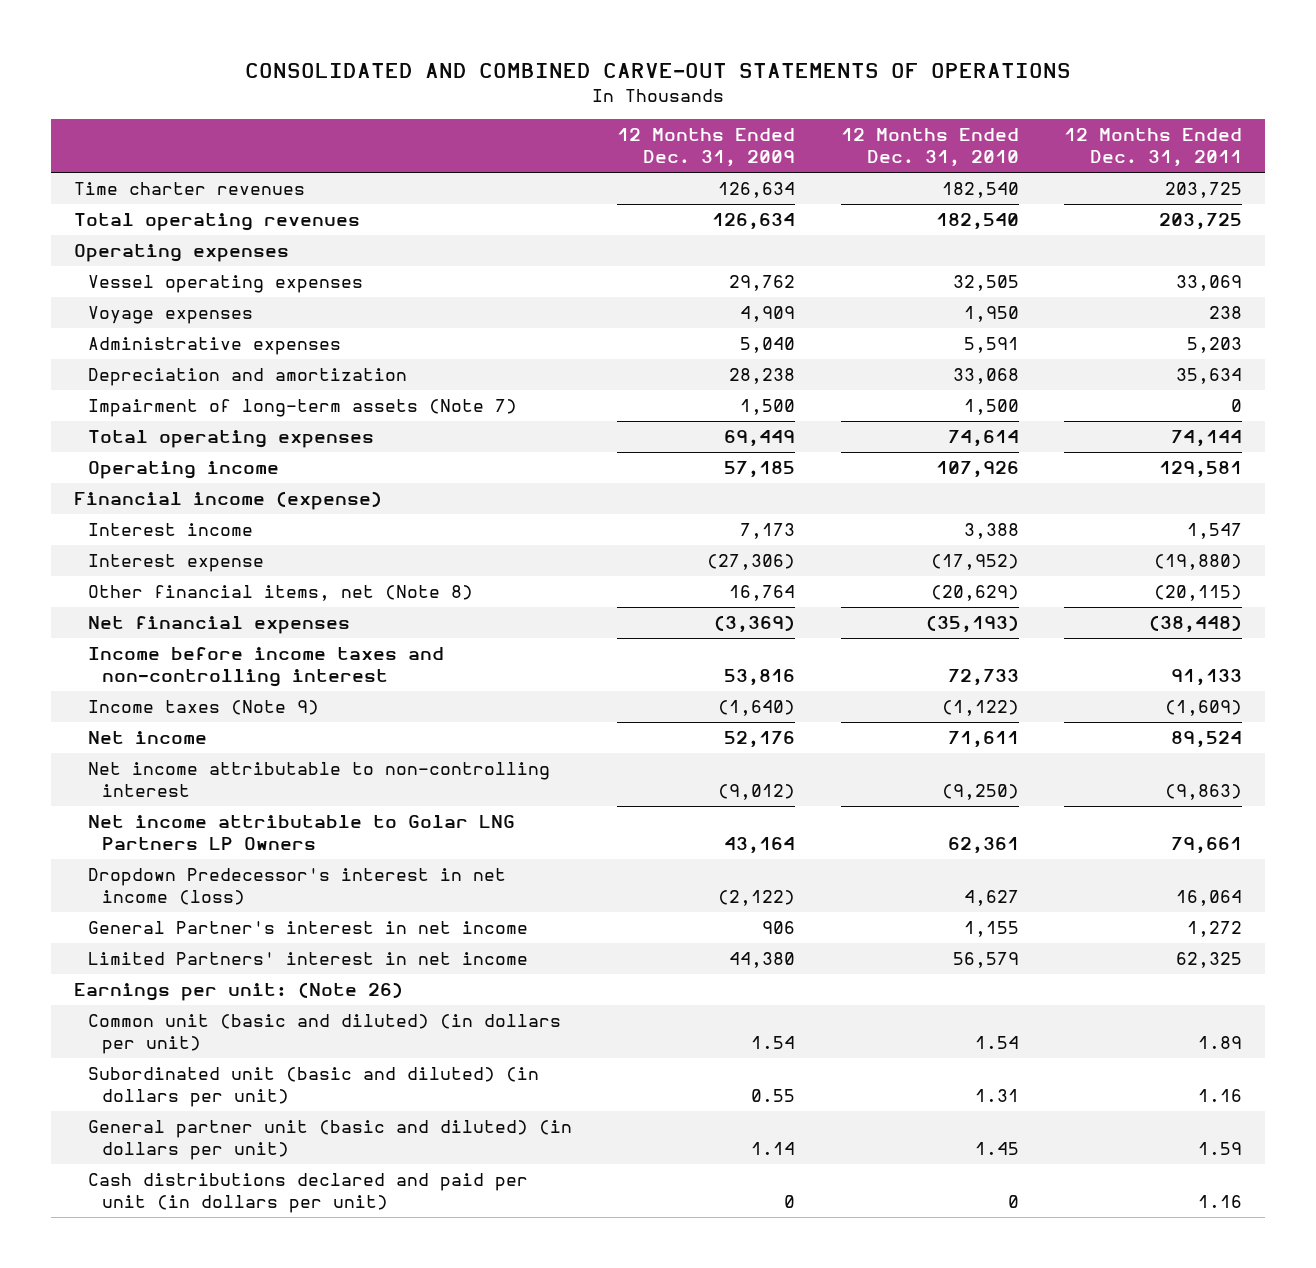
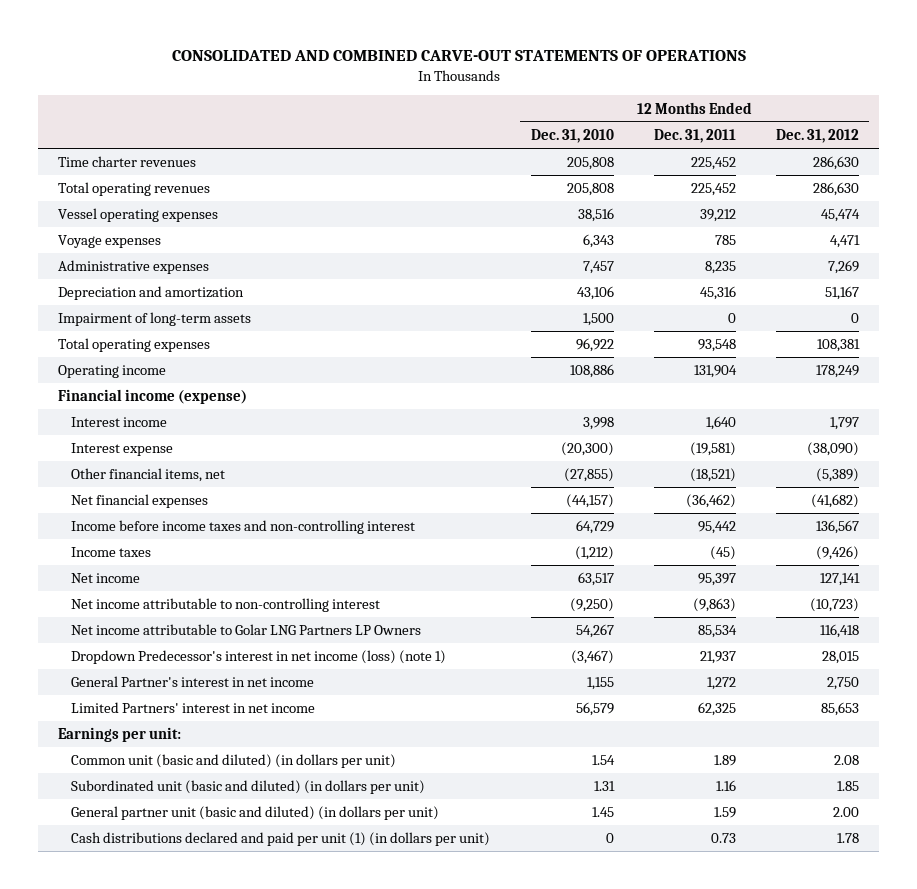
[617,128,796,168] 12 Months Ended Dec. 31, 2009 -> none
none -> [775,129,859,144] Dec. 31, 2012
[73,244,289,263] Operating expenses -> none
[941,182,1019,199] 182,540 -> [566,157,614,171] 205,808
[1165,182,1243,199] 203,725 -> [690,157,736,171] 225,452
[935,213,1019,231] 182,540 -> [566,183,614,197] 205,808
[1159,213,1243,231] 203,725 -> [690,183,736,197] 225,452
[952,275,1019,292] 32,505 -> [577,208,614,223] 38,516
[1176,275,1243,292] 33,069 -> [699,209,736,223] 39,212
[963,306,1019,323] 1,950 -> [582,234,614,249] 6,343
[1209,306,1243,320] 238 -> [714,235,736,246] 785
[963,337,1019,354] 5,591 -> [582,261,614,275] 7,457
[1187,337,1243,354] 5,203 -> [704,261,736,275] 8,235
[952,368,1019,385] 33,068 -> [576,286,614,301] 43,106
[1176,368,1243,385] 35,634 -> [699,286,736,301] 45,316
[87,399,517,418] Impairment of long-term assets (Note 7) -> [58,312,252,327] Impairment of long-term assets
[947,430,1019,448] 74,614 -> [575,338,614,353] 96,922
[1171,430,1243,448] 74,144 -> [697,339,736,353] 93,548
[935,461,1019,479] 107,926 -> [569,364,614,379] 108,886
[1159,461,1243,479] 129,581 -> [693,365,737,379] 131,904
[963,523,1019,540] 3,388 -> [582,417,614,431] 3,998
[1187,523,1243,540] 1,547 -> [705,416,736,431] 1,640
[930,554,1019,571] (17,952) -> [560,442,614,457] (20,300)
[1154,554,1243,571] (19,880) -> [689,442,736,457] (19,581)
[87,585,473,602] Other financial items, net (Note 8) -> [71,468,226,483] Other financial items, net
[930,585,1019,602] (20,629) -> [563,468,614,483] (27,855)
[1154,585,1243,602] (20,115) -> [689,468,736,483] (18,521)
[925,615,1019,634] (35,193) -> [565,494,614,509] (44,157)
[1149,615,1243,634] (38,448) -> [685,494,736,509] (36,462)
[947,669,1019,687] 72,733 -> [575,520,614,535] 64,729
[1171,669,1243,687] 91,133 -> [697,521,736,535] 95,442
[87,700,319,716] Income taxes (Note 9) -> [71,547,152,558] Income taxes
[941,700,1019,717] (1,122) -> [574,546,614,561] (1,212)
[1165,700,1243,717] (1,609) -> [709,546,736,561] (45)
[947,731,1019,749] 71,611 -> [577,572,614,587] 63,517
[1171,731,1243,749] 89,524 -> [697,573,736,587] 95,397
[947,837,1019,855] 62,361 -> [575,624,614,639] 54,267
[1171,837,1243,855] 79,661 -> [697,625,737,639] 85,534
[87,868,506,906] Dropdown Predecessor's interest in net income (loss) -> [71,650,447,665] Dropdown Predecessor's interest in net income (loss) (note 1)
[963,890,1019,907] 4,627 -> [570,650,614,665] (3,467)
[1176,890,1243,907] 16,064 -> [699,651,736,665] 21,937
[73,982,403,1002] Earnings per unit: (Note 26) -> [58,727,182,743] Earnings per unit:
[87,1173,528,1214] Cash distributions declared and paid per unit (in dollars per unit) -> [71,832,491,847] Cash distributions declared and paid per unit (1) (in dollars per unit)
[1198,1195,1243,1209] 1.16 -> [710,833,736,844] 0.73

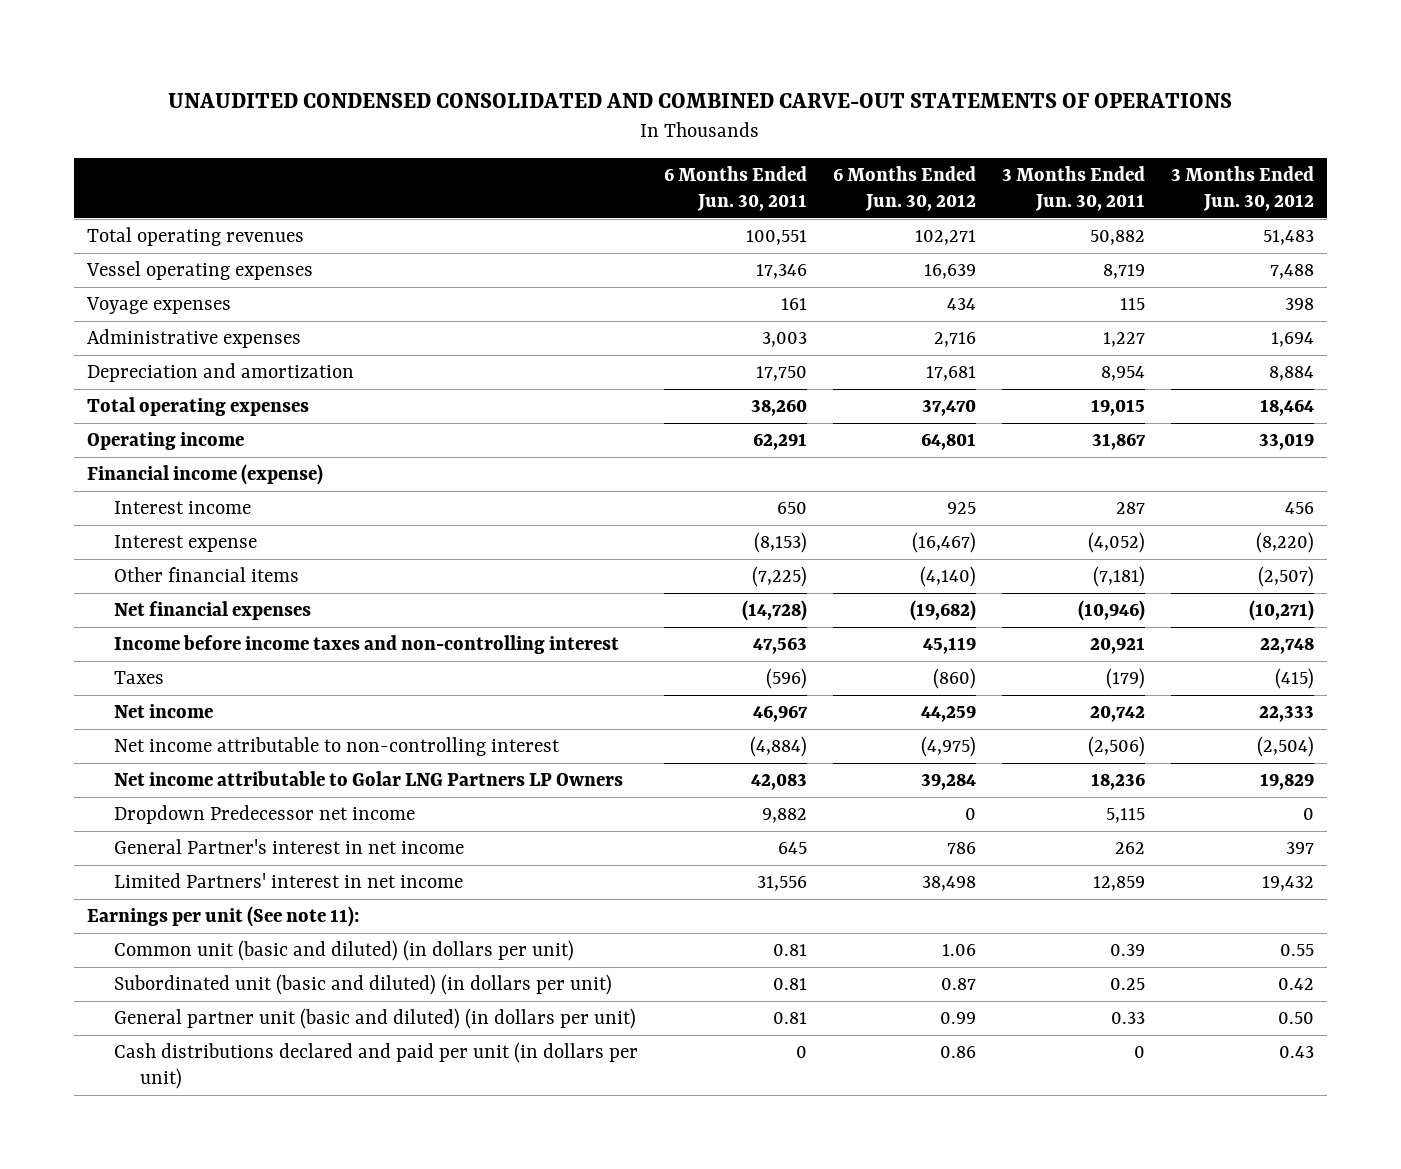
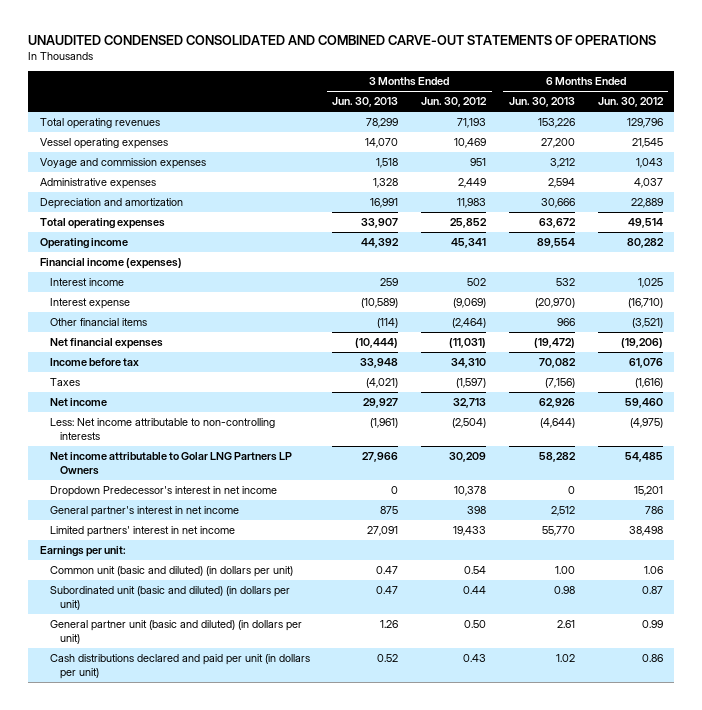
[663,166,807,211] 6 Months Ended Jun. 30, 2011 -> none
[1001,166,1145,211] 3 Months Ended Jun. 30, 2011 -> none
none -> [332,97,399,108] Jun. 30, 2013
none -> [508,97,575,108] Jun. 30, 2013
[914,230,976,246] 102,271 -> [626,117,663,128] 129,796
[1262,230,1314,246] 51,483 -> [457,117,487,128] 71,193
[923,264,976,280] 16,639 -> [631,137,663,148] 21,545
[1269,264,1314,280] 7,488 -> [454,137,487,148] 10,469
[86,297,232,315] Voyage expenses -> [39,157,206,169] Voyage and commission expenses
[946,298,976,311] 434 -> [635,157,663,168] 1,043
[1284,298,1314,311] 398 -> [470,157,487,166] 951
[933,332,976,348] 2,716 -> [633,177,663,188] 4,037
[1270,332,1314,348] 1,694 -> [458,177,487,188] 2,449
[925,366,976,382] 17,681 -> [630,197,663,208] 22,889
[1268,366,1314,382] 8,884 -> [457,197,487,208] 11,983
[921,399,976,417] 37,470 -> [627,217,663,228] 49,514
[1259,399,1314,417] 18,464 -> [450,217,488,228] 25,852
[920,433,976,451] 64,801 -> [626,237,664,248] 80,282
[1258,433,1314,451] 33,019 -> [451,237,487,248] 45,341
[87,464,324,486] Financial income (expense) -> [39,257,182,269] Financial income (expenses)
[946,502,976,515] 925 -> [637,277,663,288] 1,025
[1284,502,1314,515] 456 -> [467,277,487,286] 502
[911,532,976,554] (16,467) -> [627,297,663,308] (16,710)
[1255,532,1314,554] (8,220) -> [453,297,487,308] (9,069)
[919,566,976,588] (4,140) -> [631,317,663,328] (3,521)
[1257,566,1314,588] (2,507) -> [452,317,487,328] (2,464)
[909,600,976,622] (19,682) -> [620,337,663,348] (19,206)
[1248,600,1314,622] (10,271) -> [449,337,487,348] (11,031)
[113,635,619,655] Income before income taxes and non-controlling interest -> [49,357,139,366] Income before tax
[922,637,976,655] 45,119 -> [628,357,663,368] 61,076
[1259,637,1314,655] 22,748 -> [451,357,487,368] 34,310
[932,668,976,690] (860) -> [634,377,663,388] (1,616)
[1274,668,1314,690] (415) -> [456,377,487,388] (1,597)
[920,705,976,723] 44,259 -> [624,397,663,408] 59,460
[1258,706,1314,723] 22,333 -> [453,397,487,408] 32,713
[113,737,560,757] Net income attributable to non-controlling interest -> [49,417,275,441] Less: Net income attributable to non-controlling interests
[920,773,976,791] 39,284 -> [624,451,663,462] 54,485
[1259,773,1314,791] 19,829 -> [449,451,487,462] 30,209
[113,805,415,825] Dropdown Predecessor net income -> [49,485,277,497] Dropdown Predecessor's interest in net income
[964,808,976,821] 0 -> [633,485,663,496] 15,201
[1302,808,1314,821] 0 -> [454,485,487,496] 10,378
[113,839,464,855] General Partner's interest in net income -> [49,505,239,517] General partner's interest in net income
[1285,842,1314,855] 397 -> [467,505,487,514] 398
[113,873,463,889] Limited Partners' interest in net income -> [49,525,235,537] Limited partners' interest in net income
[1261,876,1314,892] 19,432 -> [453,525,487,536] 19,433
[87,906,360,928] Earnings per unit (See note 11): -> [39,545,126,557] Earnings per unit:
[1279,944,1314,957] 0.55 -> [464,565,487,574] 0.54
[1277,978,1314,991] 0.42 -> [463,585,487,594] 0.44

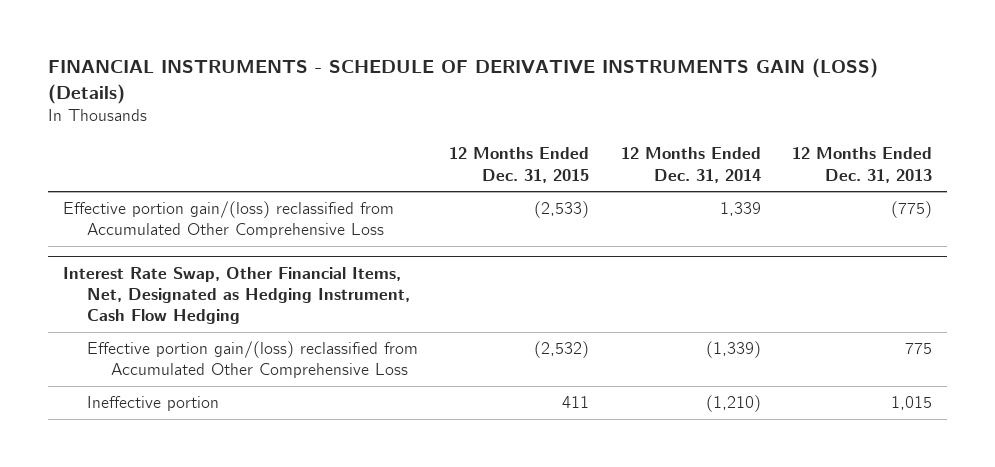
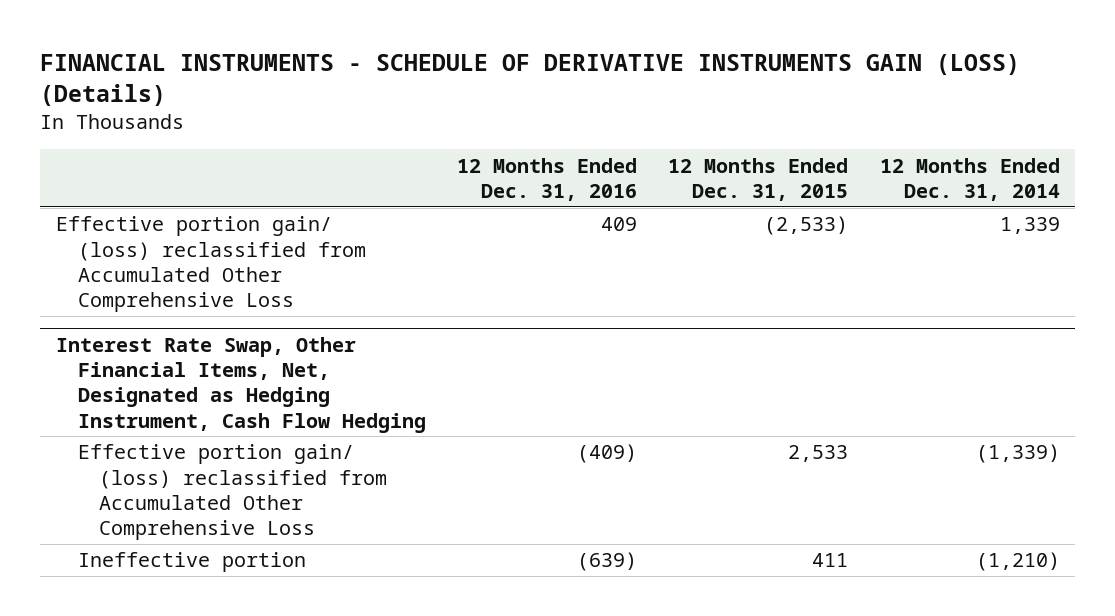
[791,147,932,183] 12 Months Ended Dec. 31, 2013 -> none
none -> [456,157,637,201] 12 Months Ended Dec. 31, 2016
[63,201,395,239] Effective portion gain/(loss) reclassified from Accumulated Other Comprehensive Loss -> [55,216,366,313] Effective portion gain/ (loss) reclassified from Accumulated Other Comprehensive Loss
[87,341,419,379] Effective portion gain/(loss) reclassified from Accumulated Other Comprehensive Loss -> [77,444,388,541] Effective portion gain/ (loss) reclassified from Accumulated Other Comprehensive Loss
[534,341,590,359] (2,532) -> [788,445,849,463] 2,533

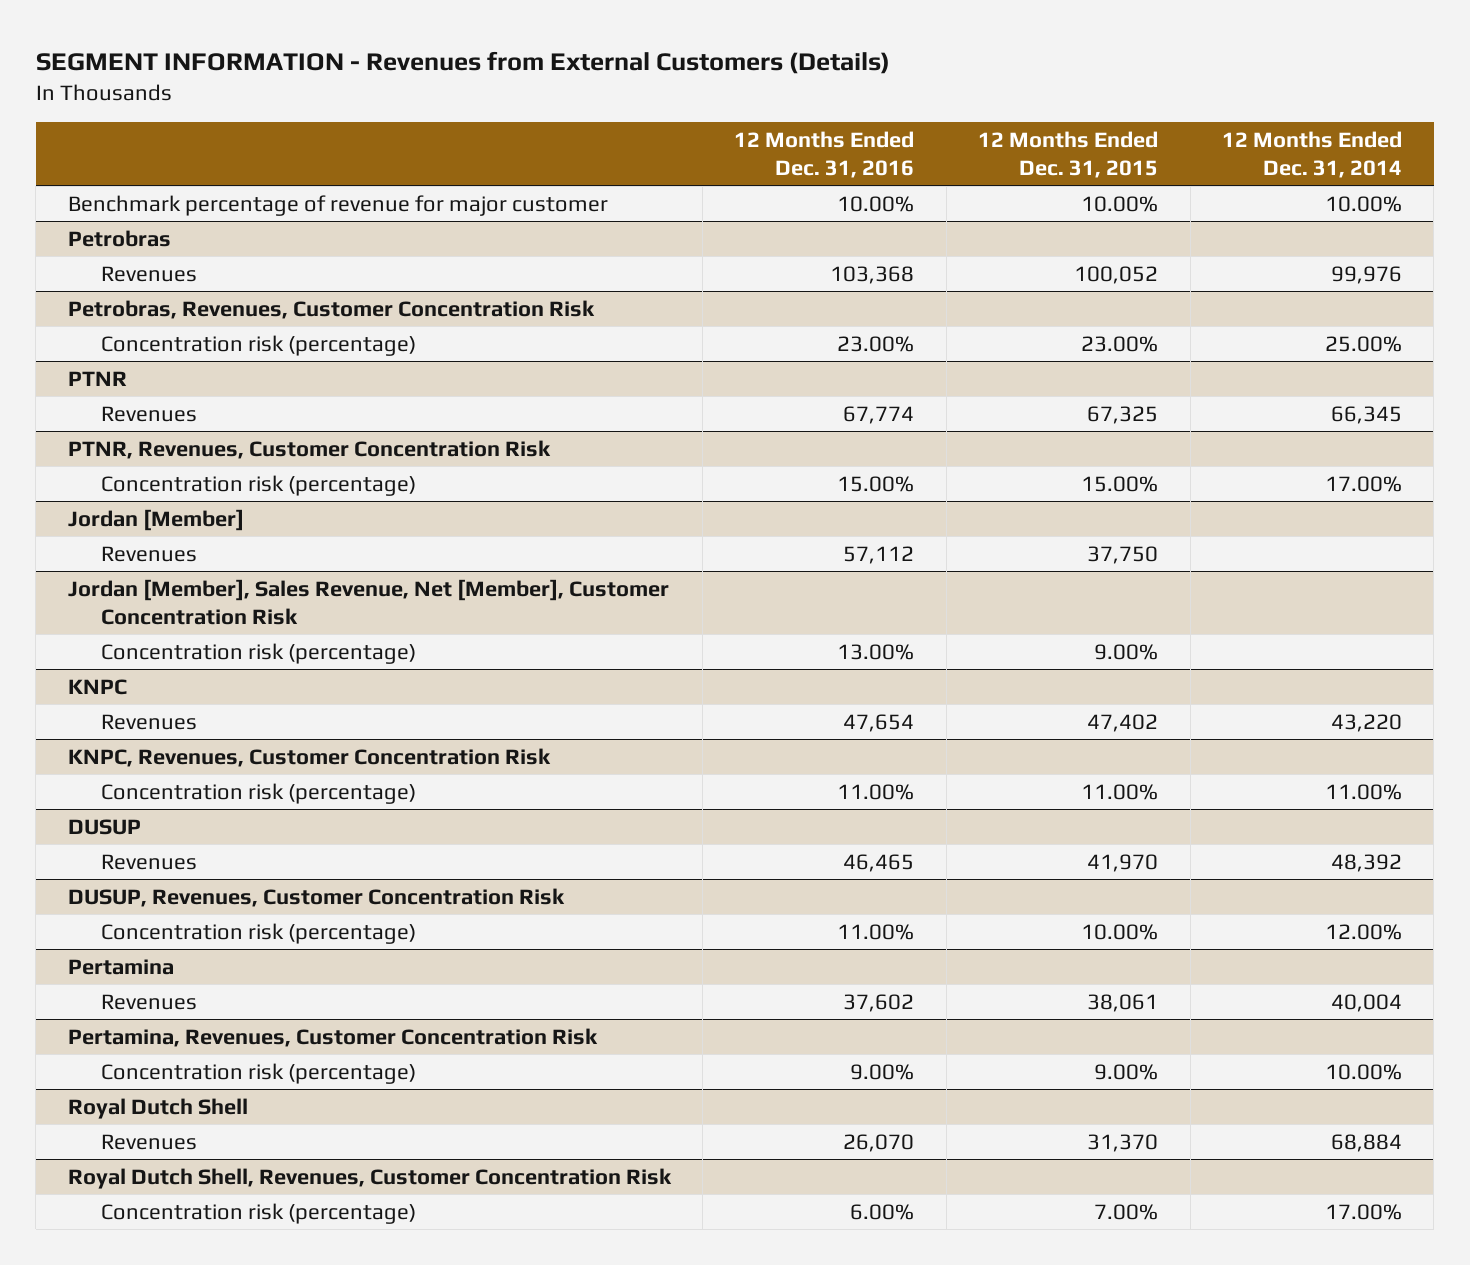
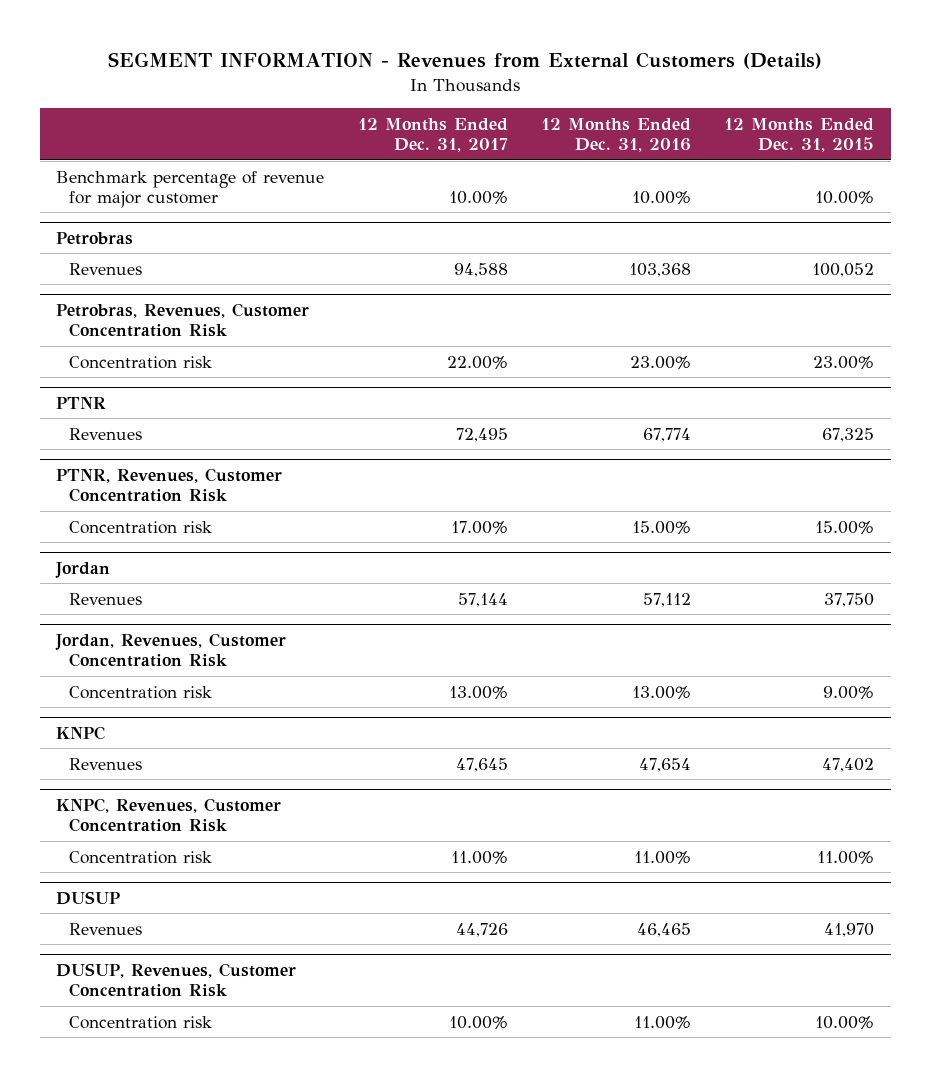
[1222,130,1403,179] 12 Months Ended Dec. 31, 2014 -> none
none -> [357,117,508,153] 12 Months Ended Dec. 31, 2017
[100,334,416,356] Concentration risk (percentage) -> [68,355,212,369] Concentration risk
[100,474,416,496] Concentration risk (percentage) -> [68,520,212,534] Concentration risk
[67,508,244,531] Jordan [Member] -> [55,561,111,578] Jordan
[67,578,669,626] Jordan [Member], Sales Revenue, Net [Member], Customer Concentration Risk -> none
none -> [55,632,287,668] Jordan, Revenues, Customer Concentration Risk
[100,642,416,664] Concentration risk (percentage) -> [68,685,212,699] Concentration risk
[100,782,416,804] Concentration risk (percentage) -> [68,850,212,864] Concentration risk
[67,958,174,975] Pertamina -> none
[100,993,197,1010] Revenues -> none
[67,1027,598,1047] Pertamina, Revenues, Customer Concentration Risk -> none
[100,1062,416,1084] Concentration risk (percentage) -> none
[67,1097,248,1119] Royal Dutch Shell -> none
[100,1133,197,1150] Revenues -> none
[67,1167,672,1189] Royal Dutch Shell, Revenues, Customer Concentration Risk -> none
[100,1202,416,1224] Concentration risk (percentage) -> none
[100,922,416,944] Concentration risk (percentage) -> [68,1015,212,1029] Concentration risk

